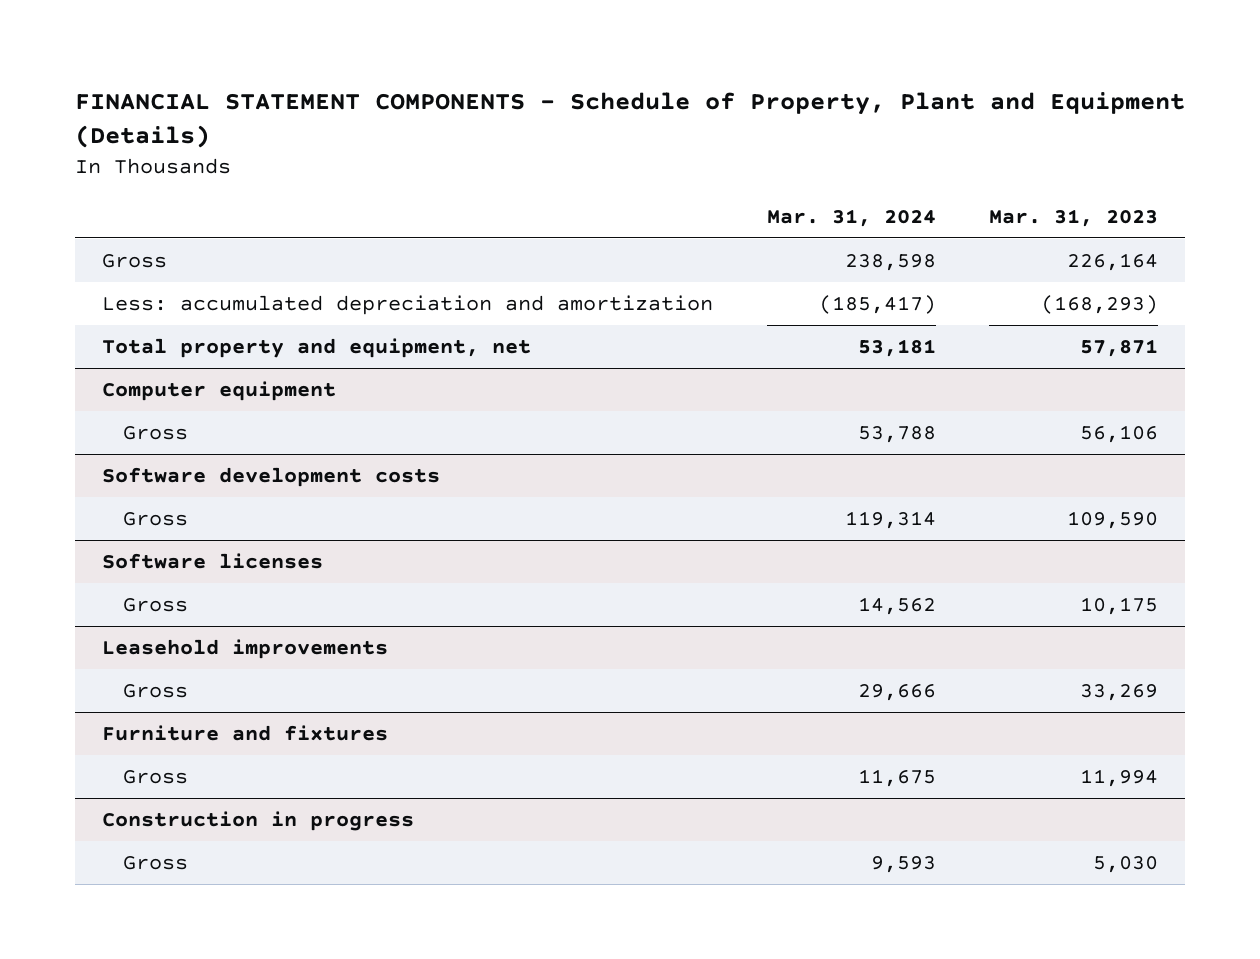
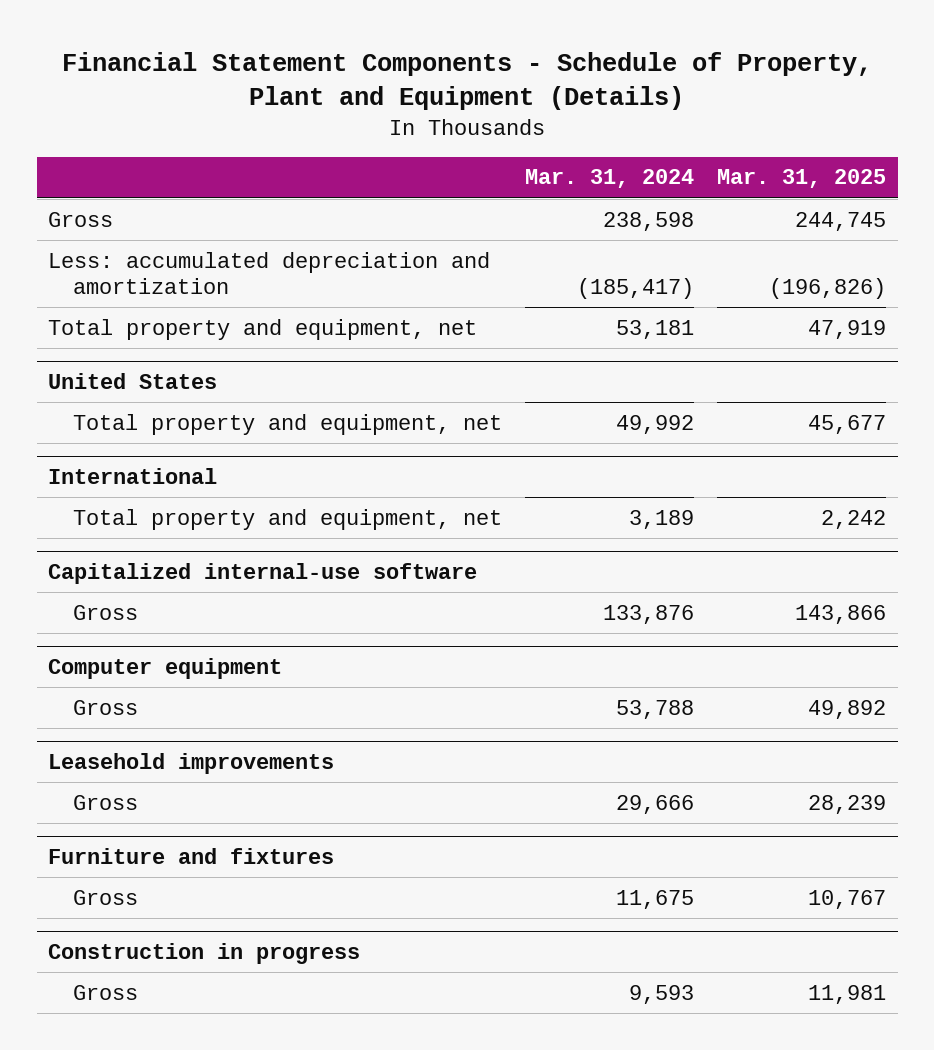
[74,92,1185,149] FINANCIAL STATEMENT COMPONENTS - Schedule of Property, Plant and Equipment (Details) -> [62,51,873,110] Financial Statement Components - Schedule of Property, Plant and Equipment (Details)
[989,209,1159,228] Mar. 31, 2023 -> none
none -> [717,169,887,189] Mar. 31, 2025
none -> [48,372,218,389] United States
none -> [72,413,502,435] Total property and equipment, net
none -> [48,467,218,484] International
none -> [72,508,502,530] Total property and equipment, net
none -> [48,562,478,584] Capitalized internal-use software
none -> [72,604,138,620] Gross
[101,466,440,487] Software development costs -> none
[122,511,188,526] Gross -> none
[101,552,323,569] Software licenses -> none
[122,597,188,612] Gross -> none

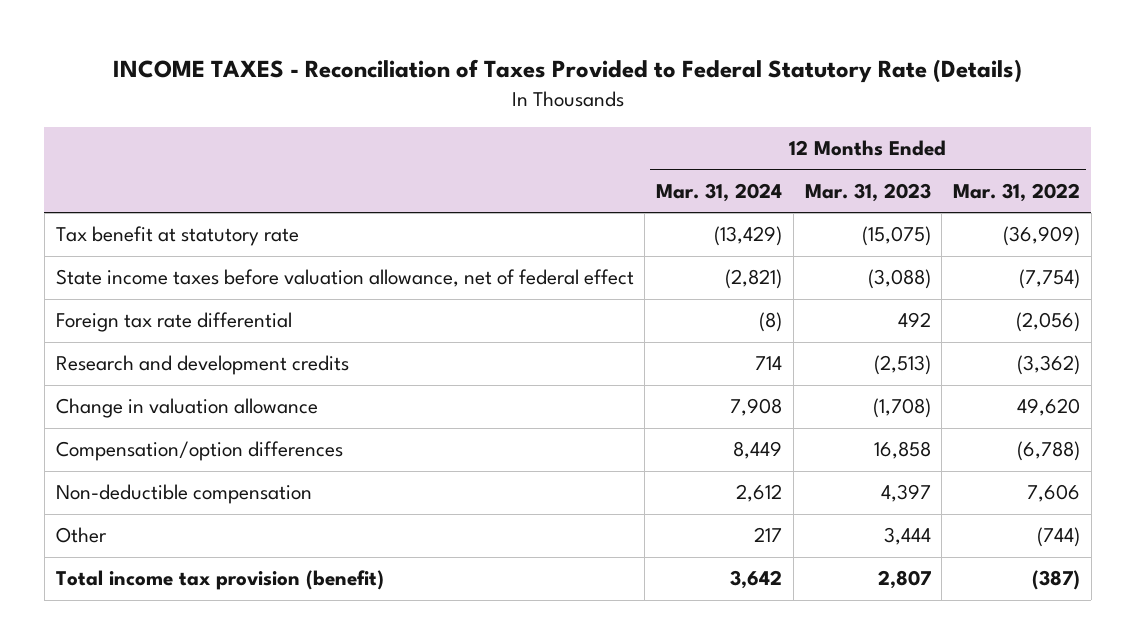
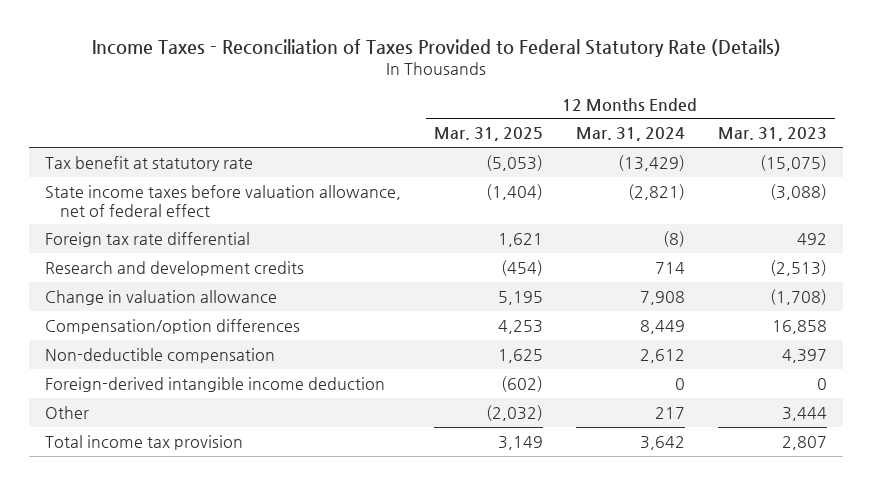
[112,59,1022,84] INCOME TAXES - Reconciliation of Taxes Provided to Federal Statutory Rate (Details) -> [92,39,782,58] Income Taxes - Reconciliation of Taxes Provided to Federal Statutory Rate (Details)
[953,183,1081,203] Mar. 31, 2022 -> none
none -> [434,127,544,142] Mar. 31, 2025
none -> [45,376,386,392] Foreign-derived intangible income deduction
[55,570,384,591] Total income tax provision (benefit) -> [45,434,244,450] Total income tax provision

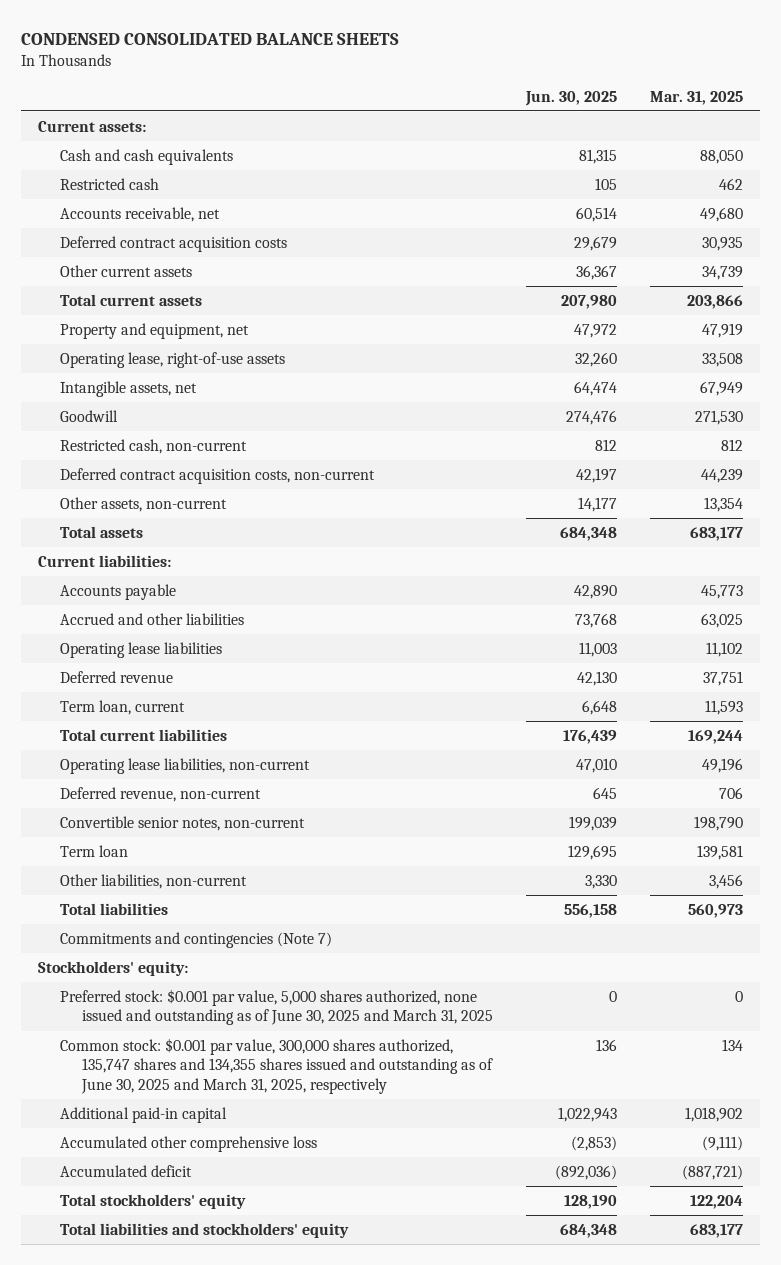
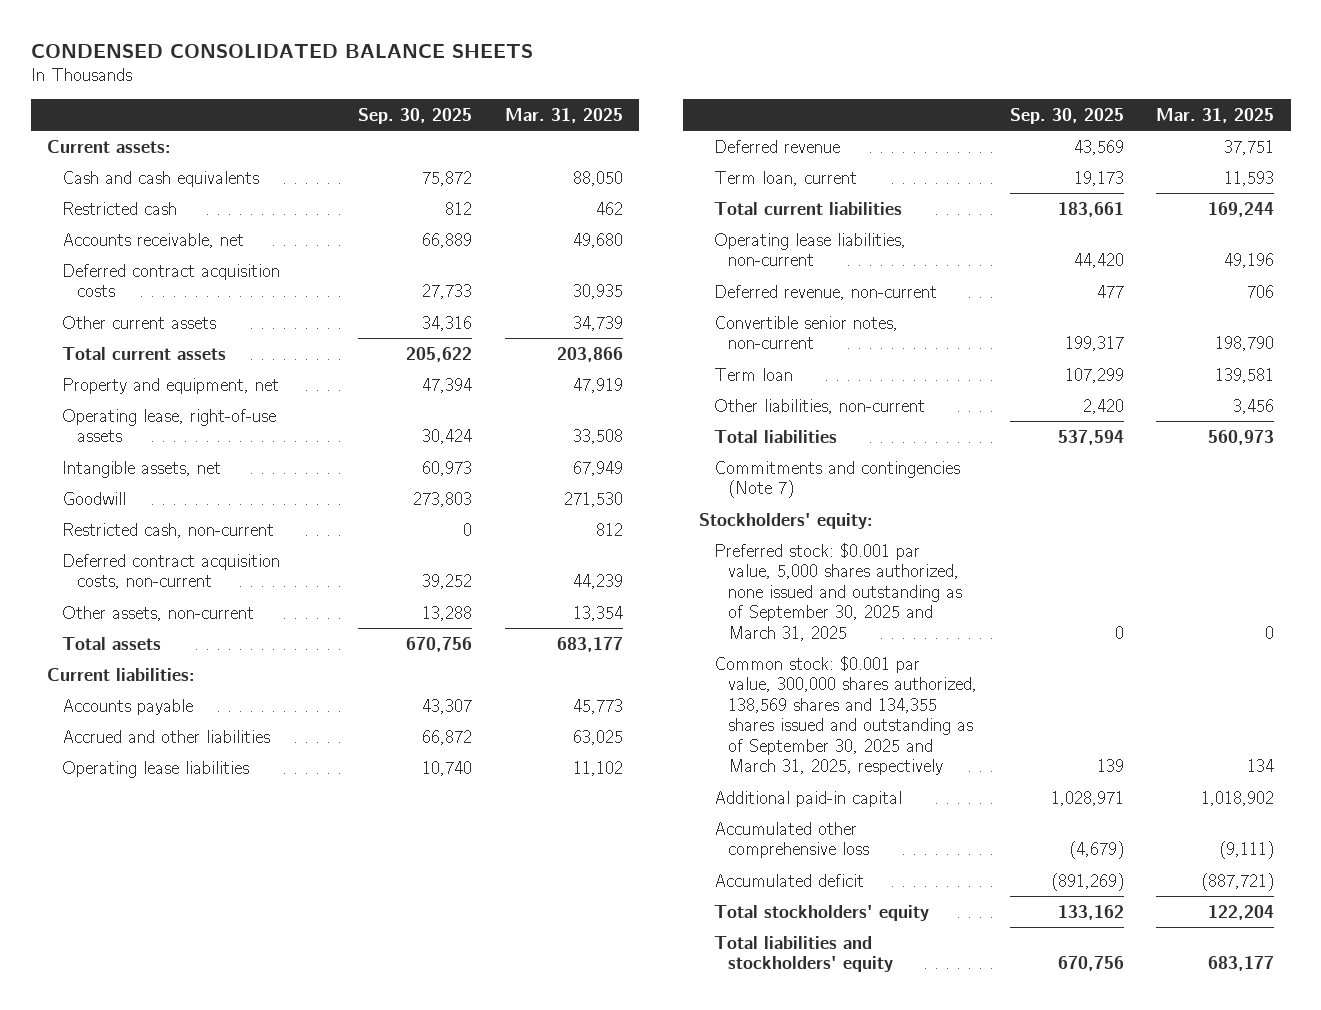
[525,90,618,106] Jun. 30, 2025 -> none
none -> [358,107,473,124] Sep. 30, 2025
[60,988,494,1026] Preferred stock: $0.001 par value, 5,000 shares authorized, none issued and outstanding as of June 30, 2025 and March 31, 2025 -> [713,542,963,641] Preferred stock: $0.001 par value, 5,000 shares authorized, none issued and outstanding as of September 30, 2025 and March 31, 2025
[60,1037,494,1095] Common stock: $0.001 par value, 300,000 shares authorized, 135,747 shares and 134,355 shares issued and outstanding as of June 30, 2025 and March 31, 2025, respectively -> [713,655,978,775] Common stock: $0.001 par value, 300,000 shares authorized, 138,569 shares and 134,355 shares issued and outstanding as of September 30, 2025 and March 31, 2025, respectively

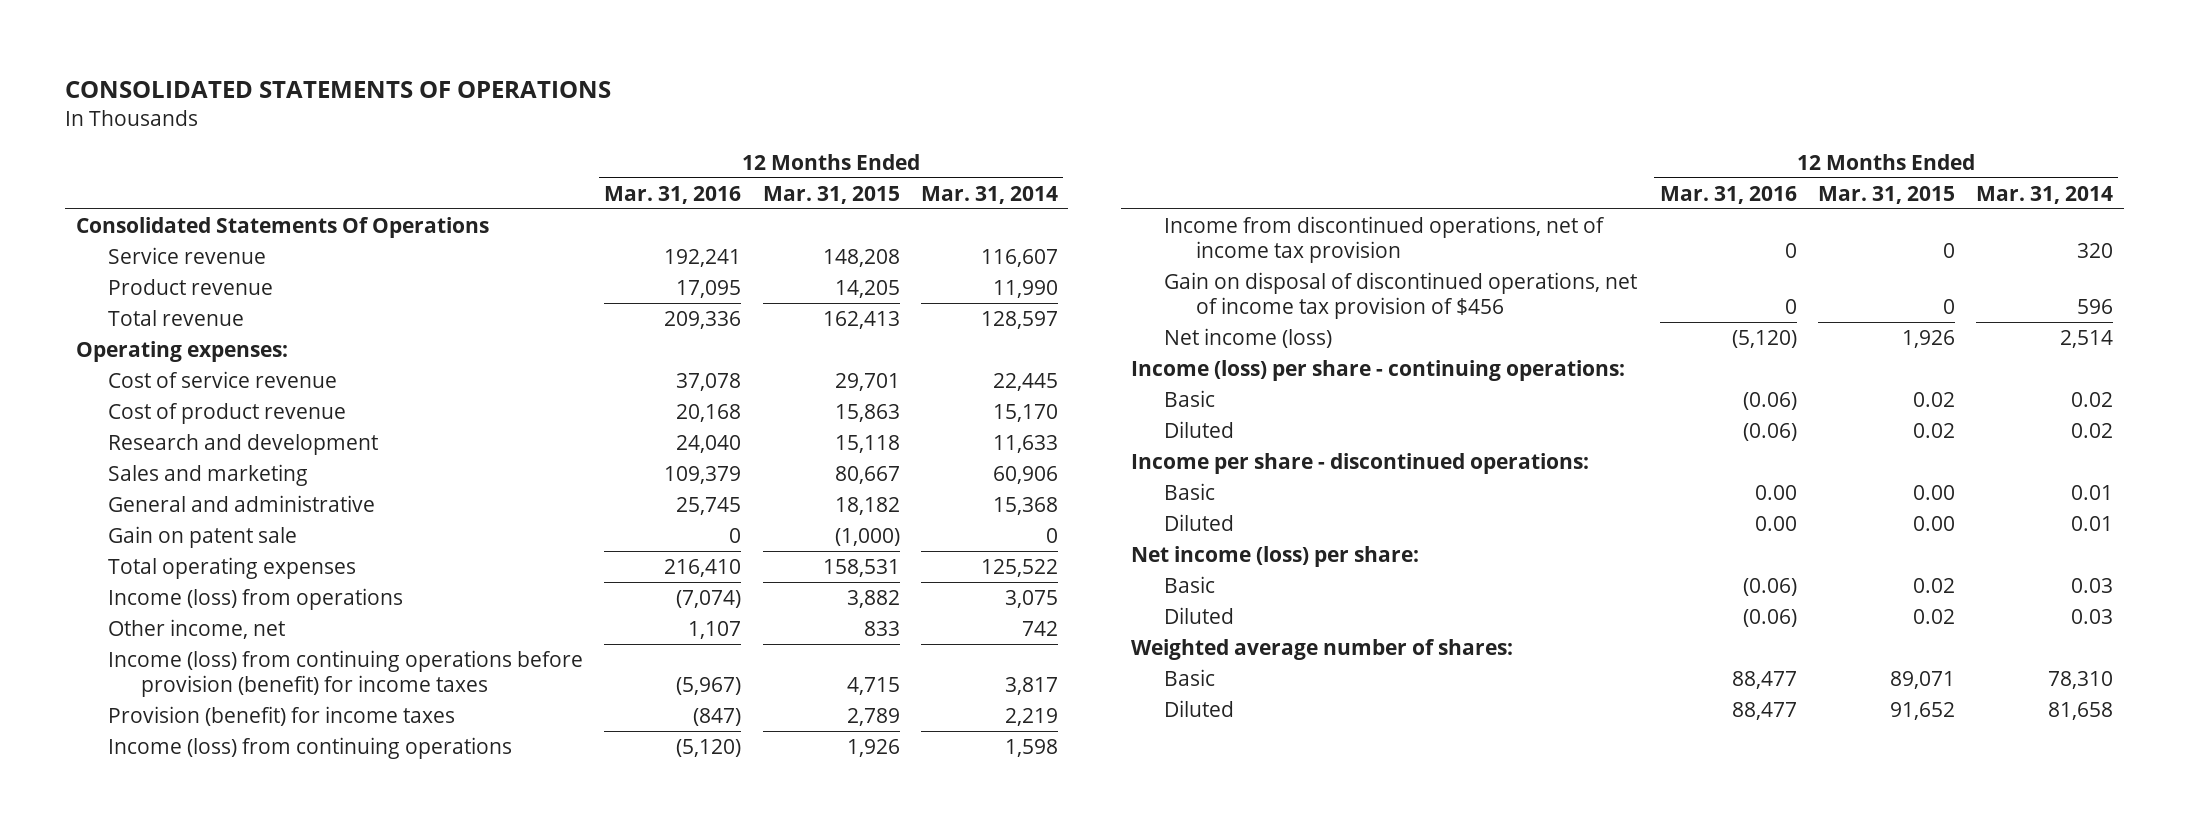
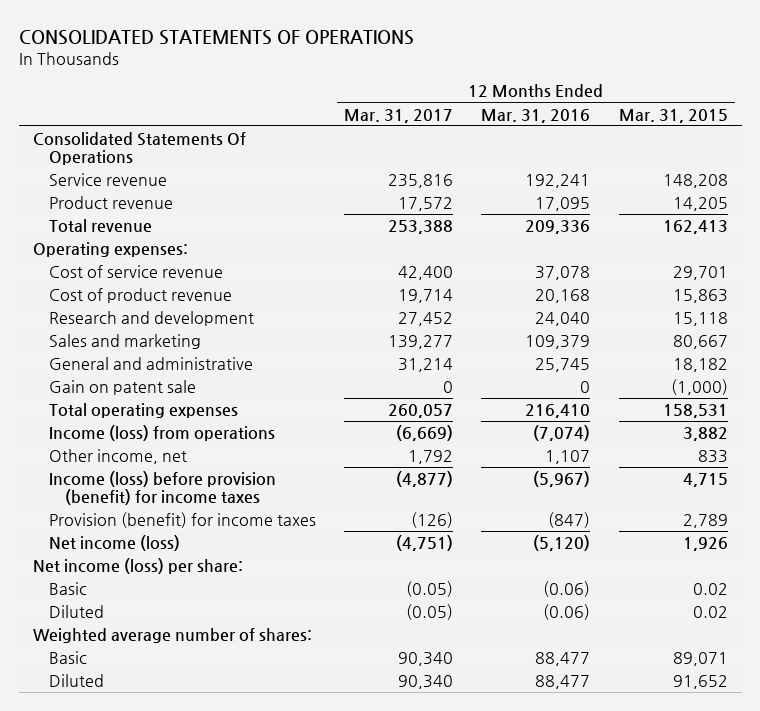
[920,185,1058,204] Mar. 31, 2014 -> none
none -> [344,108,454,123] Mar. 31, 2017
[108,649,584,697] Income (loss) from continuing operations before provision (benefit) for income taxes -> [48,471,276,505] Income (loss) before provision (benefit) for income taxes
[108,736,513,759] Income (loss) from continuing operations -> none
[1163,215,1605,263] Income from discontinued operations, net of income tax provision -> none
[1163,271,1637,319] Gain on disposal of discontinued operations, net of income tax provision of $456 -> none
[1131,359,1626,381] Income (loss) per share - continuing operations: -> none
[1163,389,1215,407] Basic -> none
[1163,420,1234,438] Diluted -> none
[1131,452,1590,474] Income per share - discontinued operations: -> none
[1163,482,1215,500] Basic -> none
[1163,513,1234,531] Diluted -> none

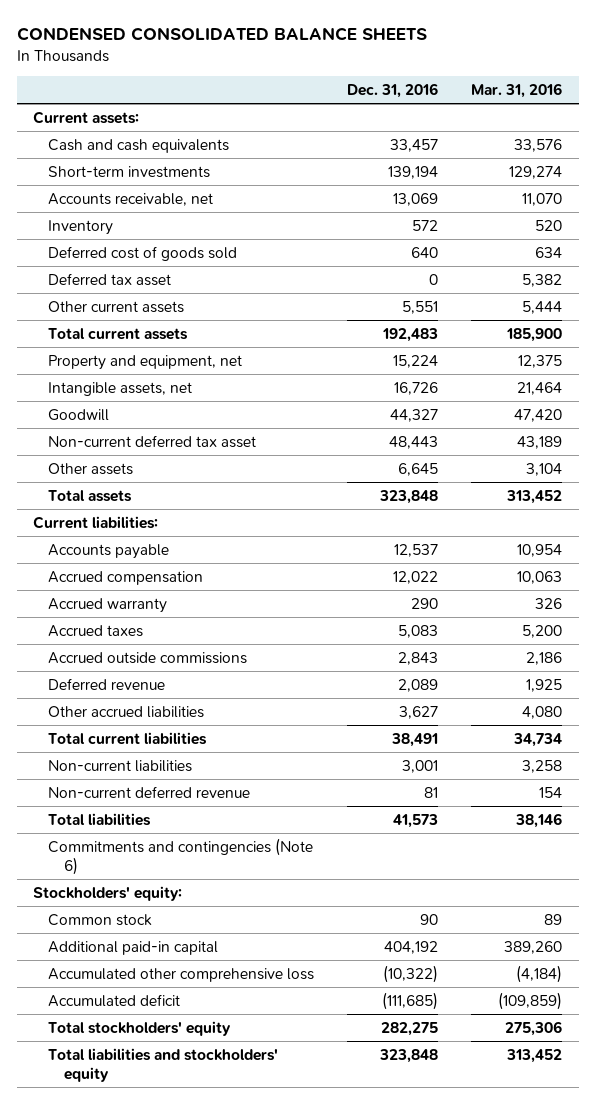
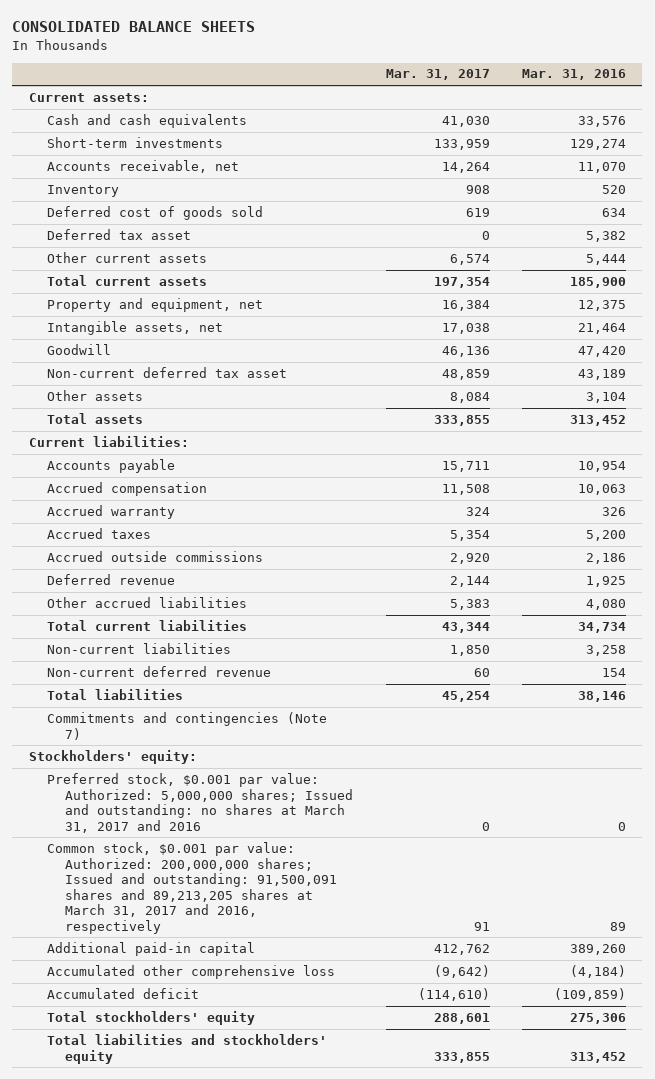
[16,27,427,42] CONDENSED CONSOLIDATED BALANCE SHEETS -> [12,21,256,33] CONSOLIDATED BALANCE SHEETS
[347,83,439,99] Dec. 31, 2016 -> none
none -> [385,69,490,81] Mar. 31, 2017
[48,837,314,876] Commitments and contingencies (Note 6) -> [46,711,327,740] Commitments and contingencies (Note 7)
none -> [46,772,354,833] Preferred stock, $0.001 par value: Authorized: 5,000,000 shares; Issued and outstanding: no shares at March 31, 2017 and 2016
[48,913,153,926] Common stock -> [46,841,338,934] Common stock, $0.001 par value: Authorized: 200,000,000 shares; Issued and outstanding: 91,500,091 shares and 89,213,205 shares at March 31, 2017 and 2016, respectively

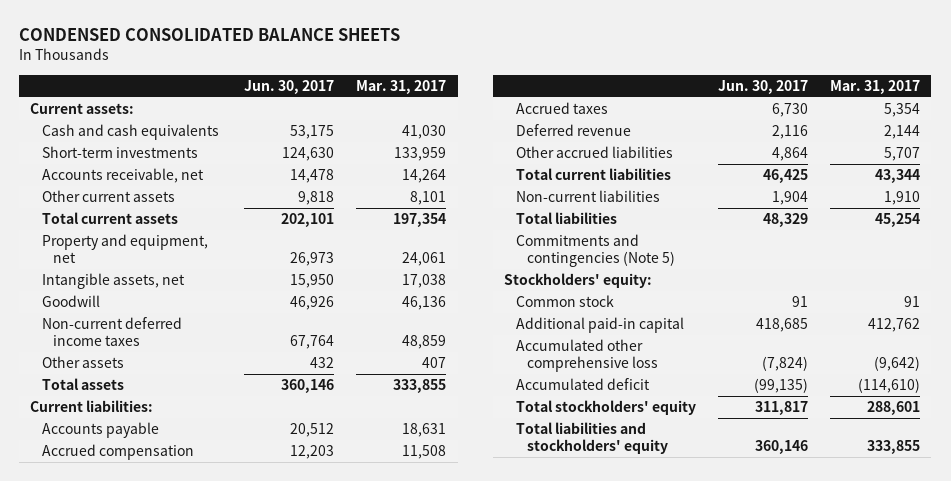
[12,21,256,33] CONSOLIDATED BALANCE SHEETS -> [19,28,401,42] CONDENSED CONSOLIDATED BALANCE SHEETS
[522,69,627,81] Mar. 31, 2016 -> none
none -> [244,79,335,94] Jun. 30, 2017
[46,184,119,197] Inventory -> none
[46,205,263,220] Deferred cost of goods sold -> none
[46,228,191,240] Deferred tax asset -> none
[449,253,490,265] 6,574 -> [410,191,447,206] 8,101
[441,299,490,311] 16,384 -> [402,251,447,266] 24,061
[46,366,287,378] Non-current deferred tax asset -> [41,317,182,346] Non-current deferred income taxes
[449,391,490,403] 8,084 -> [422,357,447,369] 407
[441,460,490,472] 15,711 -> [402,423,447,438] 18,631
[46,504,175,519] Accrued warranty -> none
[46,550,263,562] Accrued outside commissions -> none
[449,598,490,610] 5,383 -> [884,147,921,162] 5,707
[46,665,271,677] Non-current deferred revenue -> none
[449,644,490,656] 1,850 -> [884,191,921,206] 1,910
[46,711,327,740] Commitments and contingencies (Note 7) -> [515,234,676,267] Commitments and contingencies (Note 5)
[46,772,354,833] Preferred stock, $0.001 par value: Authorized: 5,000,000 shares; Issued and outstanding: no shares at March 31, 2017 and 2016 -> none
[46,841,338,934] Common stock, $0.001 par value: Authorized: 200,000,000 shares; Issued and outstanding: 91,500,091 shares and 89,213,205 shares at March 31, 2017 and 2016, respectively -> [515,295,614,308] Common stock

